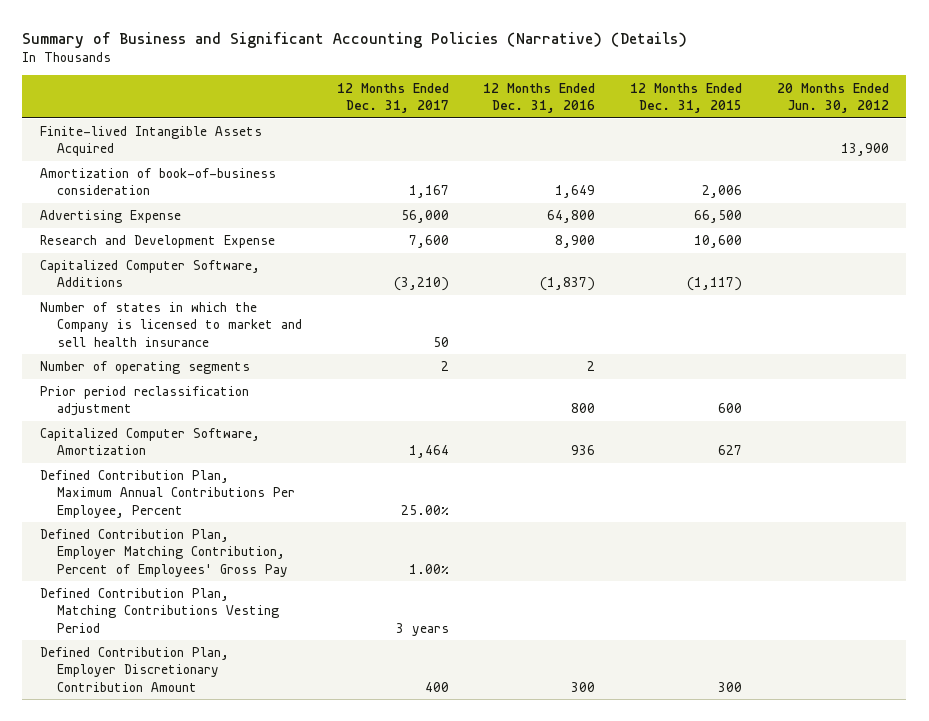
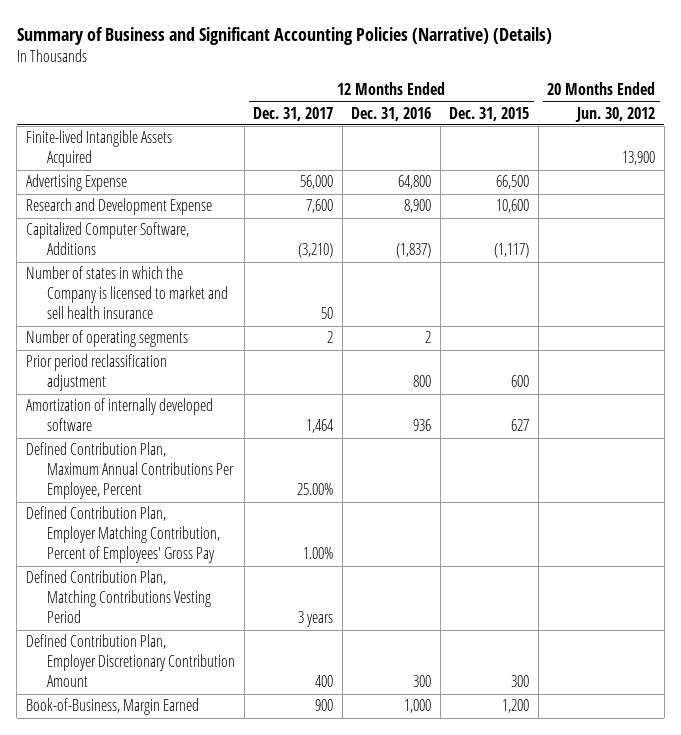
[39,168,276,196] Amortization of book-of-business consideration -> none
[39,428,260,456] Capitalized Computer Software, Amortization -> [25,398,213,432] Amortization of internally developed software
none -> [25,698,199,716] Book-of-Business, Margin Earned

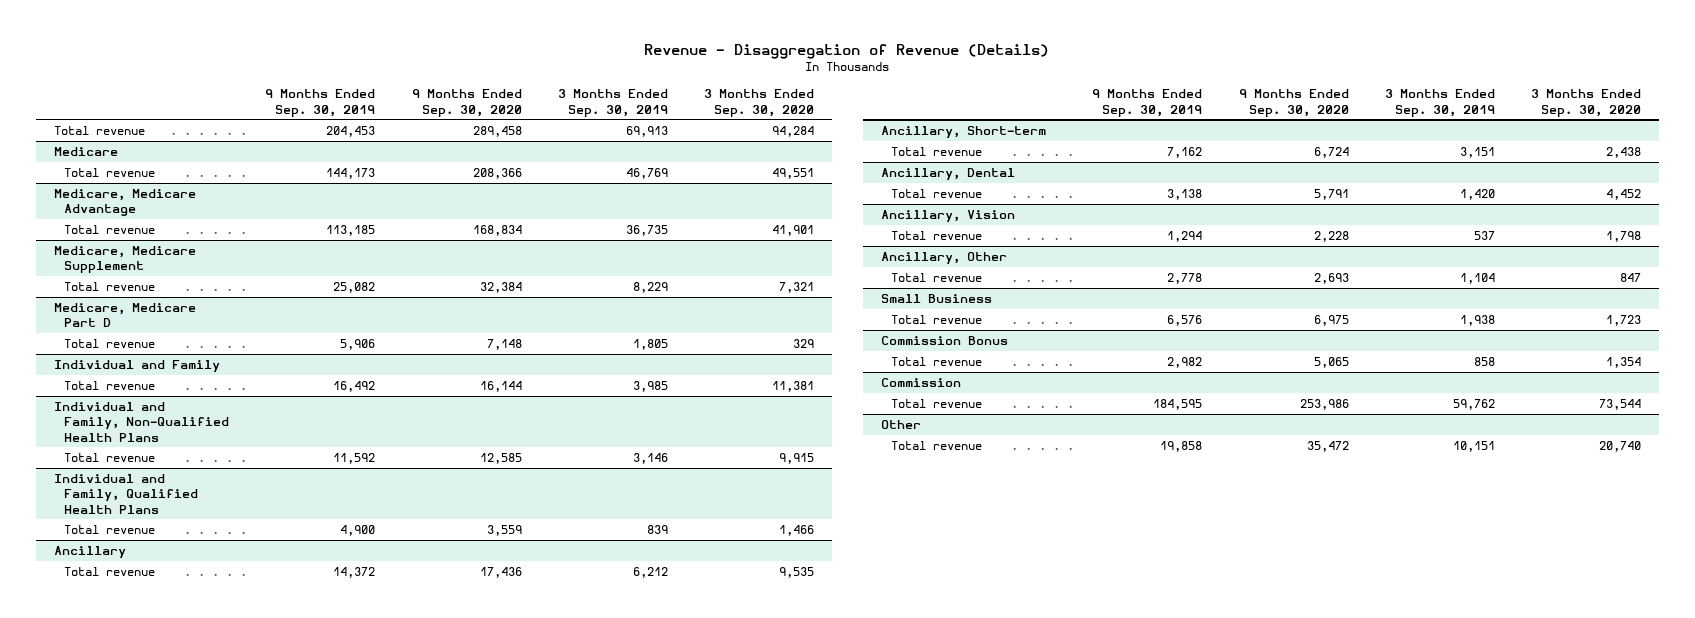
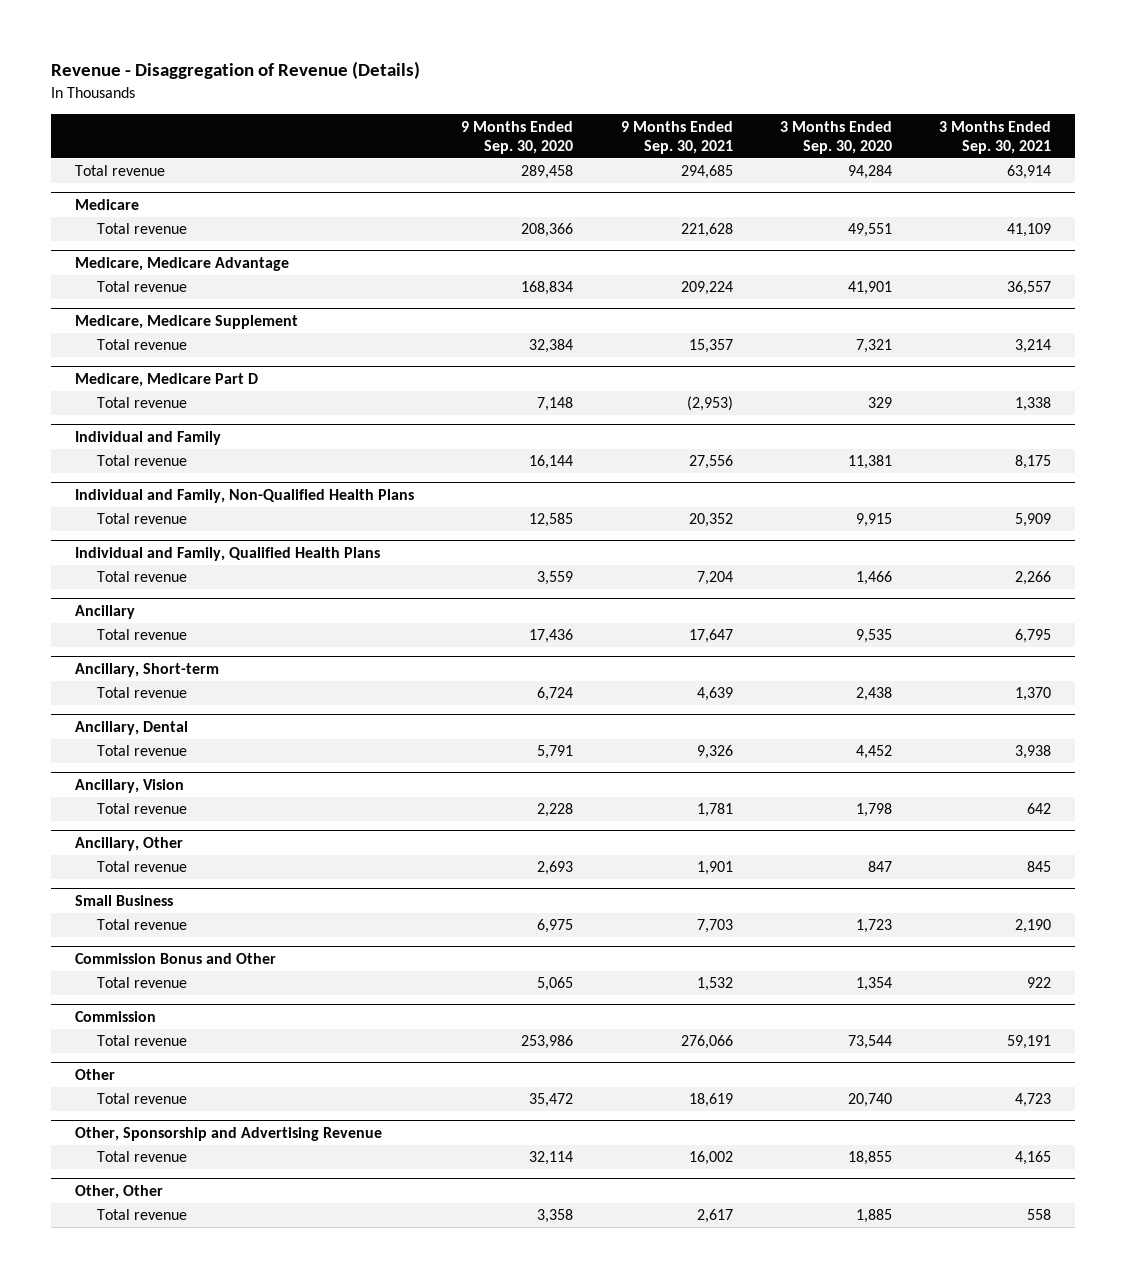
[265,89,376,117] 9 Months Ended Sep. 30, 2019 -> none
[557,89,668,117] 3 Months Ended Sep. 30, 2019 -> none
none -> [620,120,733,154] 9 Months Ended Sep. 30, 2021
none -> [939,120,1052,154] 3 Months Ended Sep. 30, 2021
[880,335,1008,345] Commission Bonus -> [74,953,276,965] Commission Bonus and Other
none -> [74,1127,382,1142] Other, Sponsorship and Advertising Revenue
none -> [96,1151,187,1163] Total revenue
none -> [74,1185,163,1200] Other, Other
none -> [96,1209,187,1221] Total revenue

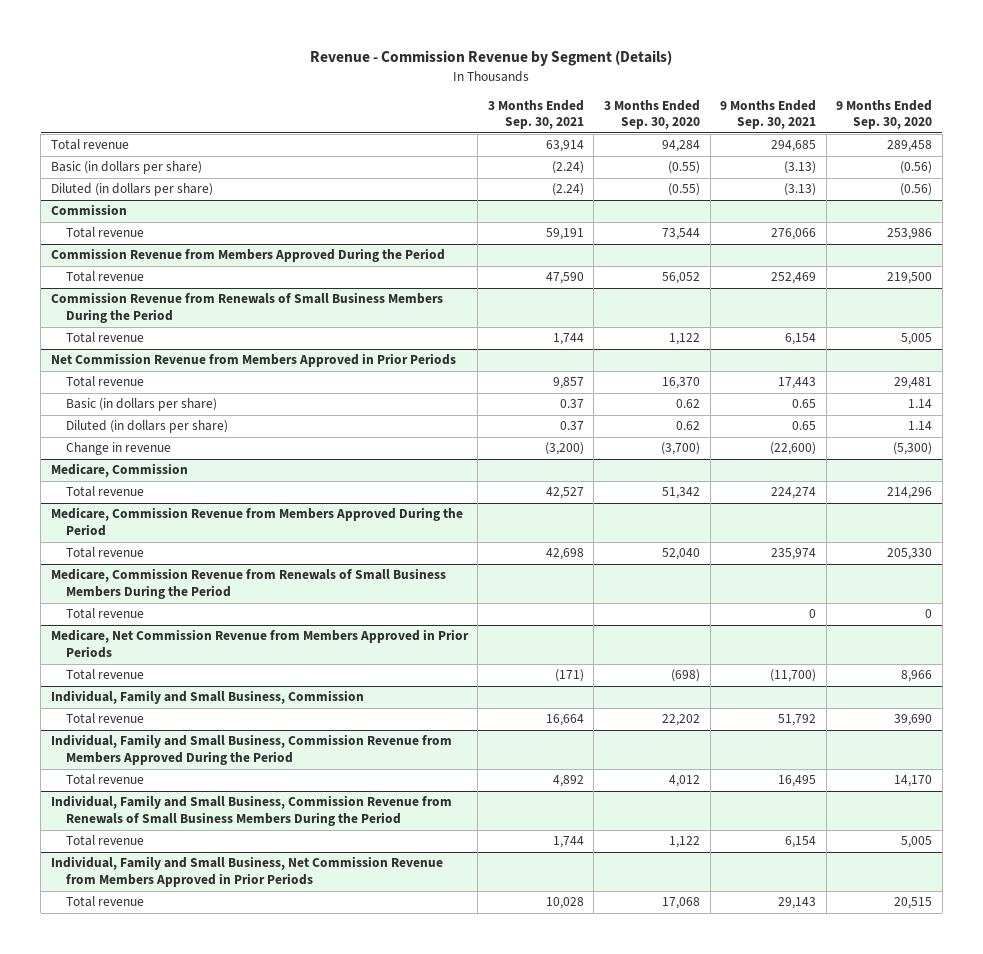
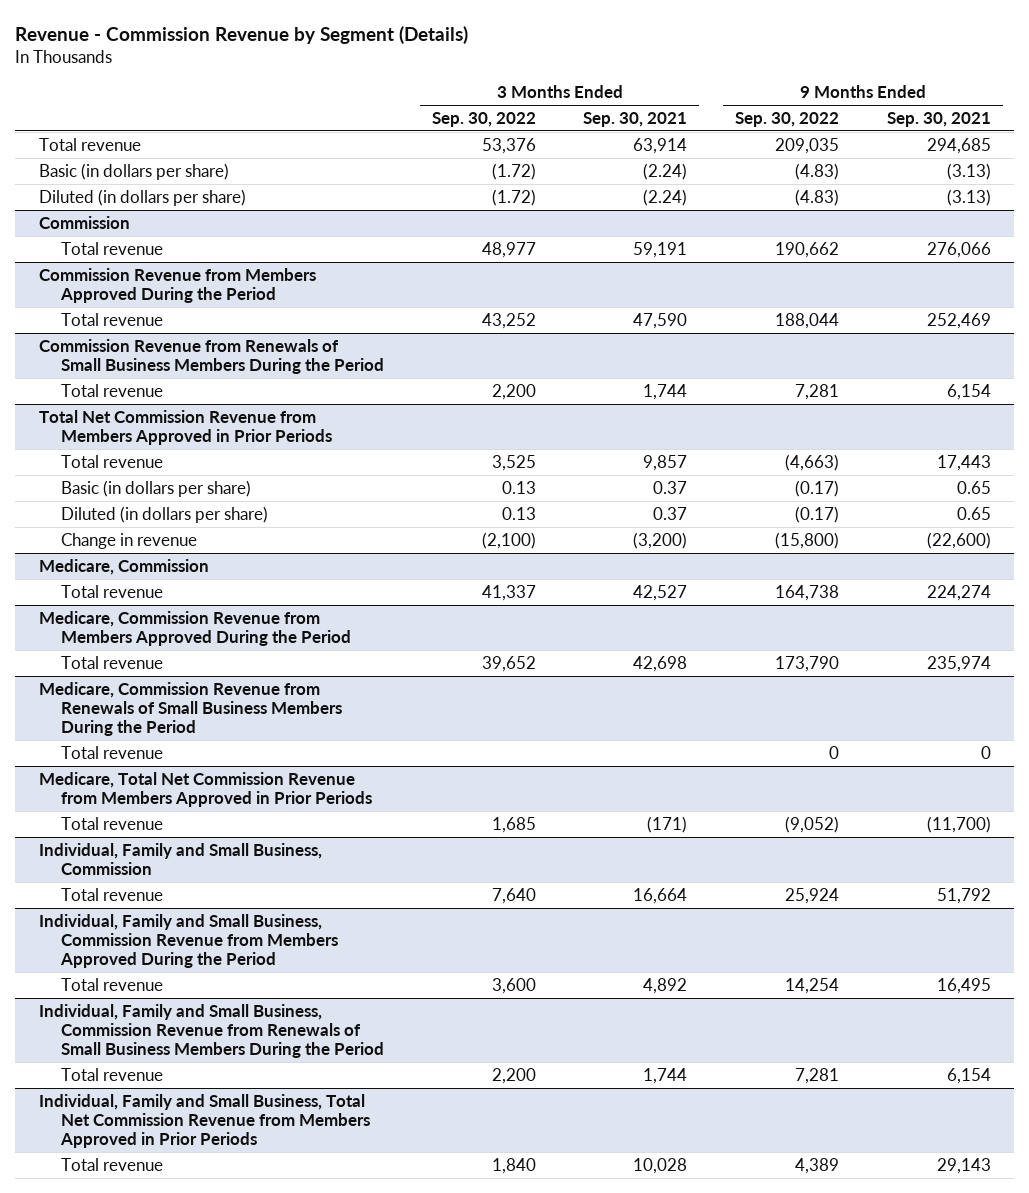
[603,99,700,130] 3 Months Ended Sep. 30, 2020 -> none
[836,99,933,130] 9 Months Ended Sep. 30, 2020 -> none
none -> [431,112,536,128] Sep. 30, 2022
none -> [735,112,840,128] Sep. 30, 2022
[50,353,456,368] Net Commission Revenue from Members Approved in Prior Periods -> [38,409,333,445] Total Net Commission Revenue from Members Approved in Prior Periods
[50,629,469,659] Medicare, Net Commission Revenue from Members Approved in Prior Periods -> [38,771,373,807] Medicare, Total Net Commission Revenue from Members Approved in Prior Periods
[50,856,443,888] Individual, Family and Small Business, Net Commission Revenue from Members Approved in Prior Periods -> [38,1093,371,1148] Individual, Family and Small Business, Total Net Commission Revenue from Members Approved in Prior Periods

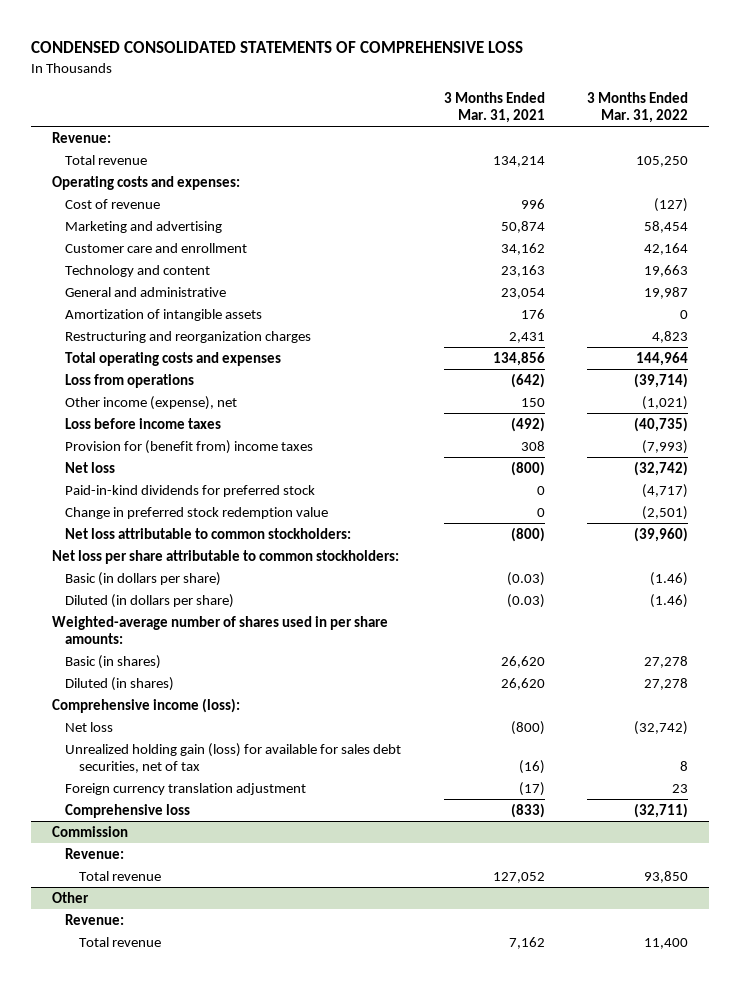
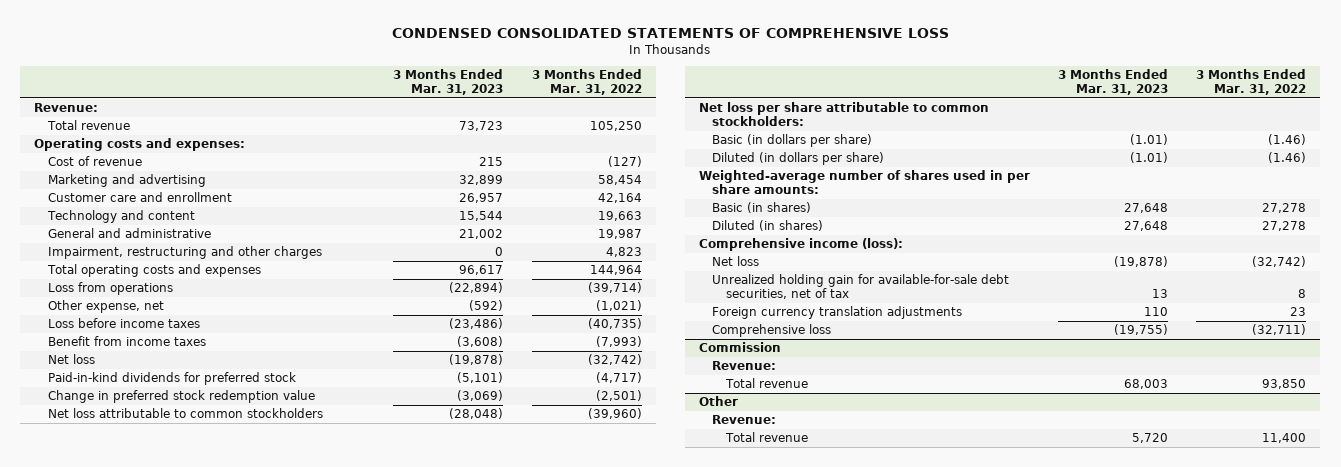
[443,91,545,124] 3 Months Ended Mar. 31, 2021 -> none
none -> [393,69,504,95] 3 Months Ended Mar. 31, 2023
[65,308,263,321] Amortization of intangible assets -> none
[65,330,312,343] Restructuring and reorganization charges -> [47,246,322,260] Impairment, restructuring and other charges
[65,395,238,410] Other income (expense), net -> [47,300,164,314] Other expense, net
[65,439,314,454] Provision for (benefit from) income taxes -> [47,336,206,347] Benefit from income taxes
[65,527,352,539] Net loss attributable to common stockholders: -> [47,408,323,419] Net loss attributable to common stockholders
[65,742,402,774] Unrealized holding gain (loss) for available for sales debt securities, net of tax -> [712,274,1010,299] Unrealized holding gain for available-for-sale debt securities, net of tax
[65,782,307,795] Foreign currency translation adjustment -> [712,306,963,320] Foreign currency translation adjustments

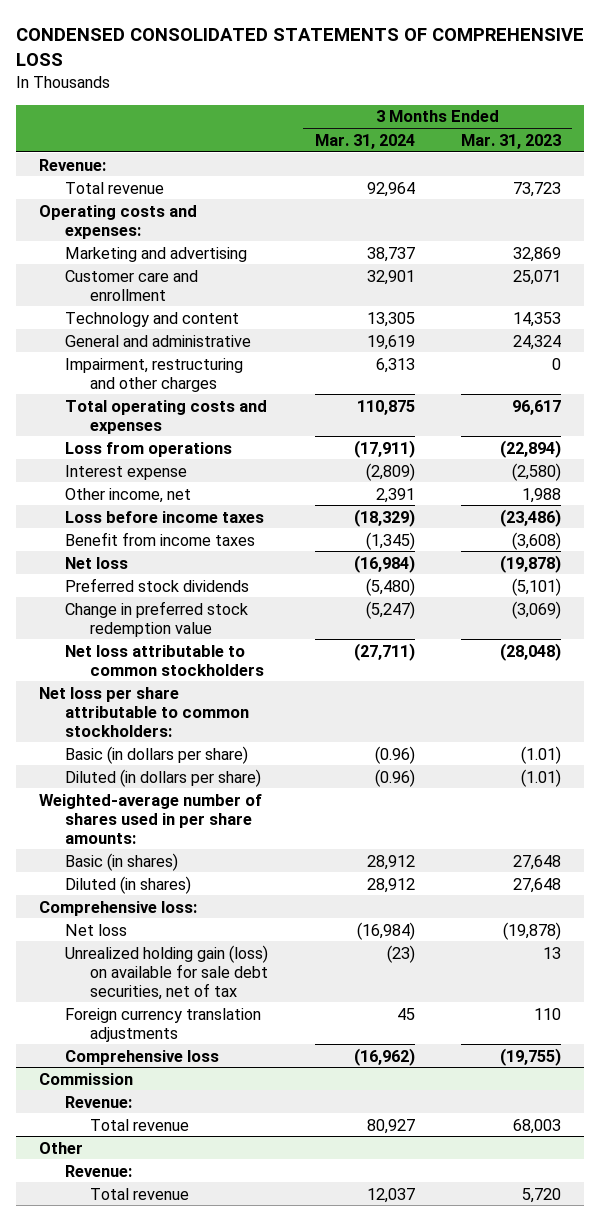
[531,69,642,95] 3 Months Ended Mar. 31, 2022 -> none
none -> [314,133,415,149] Mar. 31, 2024
[47,156,142,167] Cost of revenue -> none
[459,175,504,186] 32,899 -> [512,246,561,262] 32,869
[459,193,504,204] 26,957 -> [512,269,561,285] 25,071
[459,211,504,222] 15,544 -> [512,311,561,327] 14,353
[459,229,504,240] 21,002 -> [512,334,561,350] 24,324
none -> [64,464,187,480] Interest expense
[47,300,164,314] Other expense, net -> [64,487,191,503] Other income, net
[469,300,504,312] (592) -> [521,487,561,503] 1,988
[47,372,296,386] Paid-in-kind dividends for preferred stock -> [64,577,249,592] Preferred stock dividends
[699,238,904,252] Comprehensive income (loss): -> [38,900,197,916] Comprehensive loss:
[712,274,1010,299] Unrealized holding gain for available-for-sale debt securities, net of tax -> [64,944,269,1000] Unrealized holding gain (loss) on available for sale debt securities, net of tax

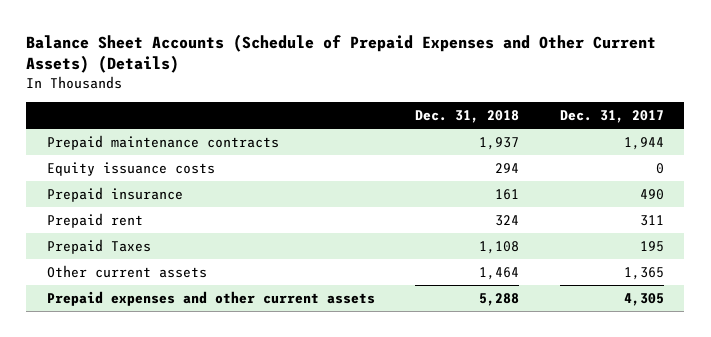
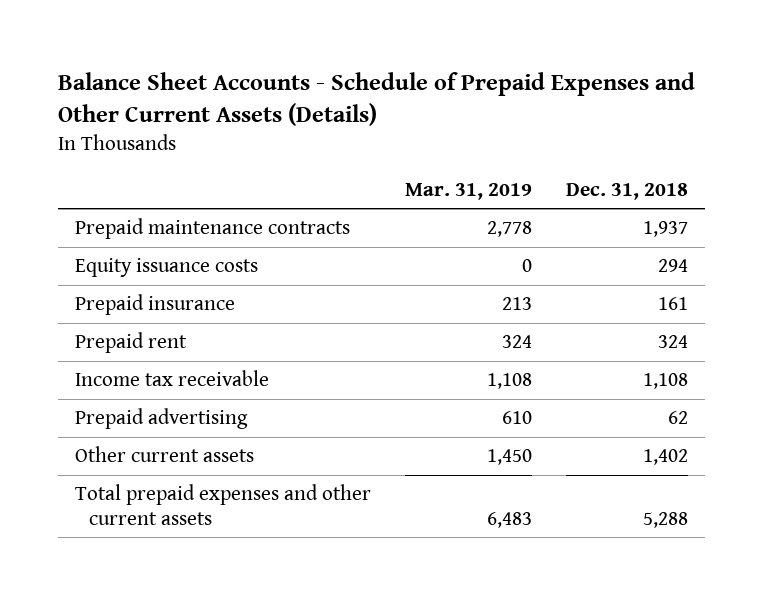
[26,33,657,74] Balance Sheet Accounts (Schedule of Prepaid Expenses and Other Current Assets) (Details) -> [57,71,695,126] Balance Sheet Accounts - Schedule of Prepaid Expenses and Other Current Assets (Details)
[560,109,665,123] Dec. 31, 2017 -> none
none -> [404,183,532,201] Mar. 31, 2019
[46,238,151,254] Prepaid Taxes -> [74,370,269,387] Income tax receivable
none -> [74,408,248,430] Prepaid advertising
[479,266,520,280] 1,464 -> [642,449,688,466] 1,402
[46,290,375,306] Prepaid expenses and other current assets -> [74,484,371,526] Total prepaid expenses and other current assets

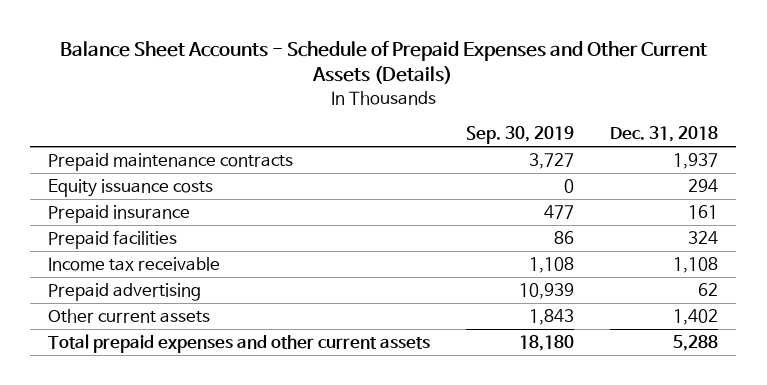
[404,183,532,201] Mar. 31, 2019 -> none
none -> [466,126,575,145] Sep. 30, 2019
[74,332,187,354] Prepaid rent -> [48,229,178,249] Prepaid facilities

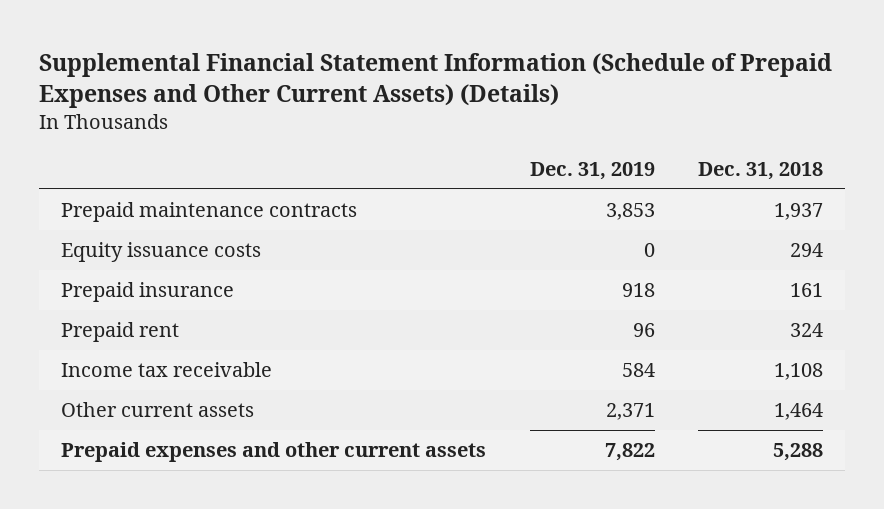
[60,40,708,85] Balance Sheet Accounts - Schedule of Prepaid Expenses and Other Current Assets (Details) -> [39,52,833,108] Supplemental Financial Statement Information (Schedule of Prepaid Expenses and Other Current Assets) (Details)
[466,126,575,145] Sep. 30, 2019 -> none
none -> [529,162,655,181] Dec. 31, 2019
[48,229,178,249] Prepaid facilities -> [61,322,180,343] Prepaid rent
[48,282,202,301] Prepaid advertising -> none
[673,308,719,325] 1,402 -> [774,403,824,421] 1,464
[48,333,431,353] Total prepaid expenses and other current assets -> [61,442,487,463] Prepaid expenses and other current assets

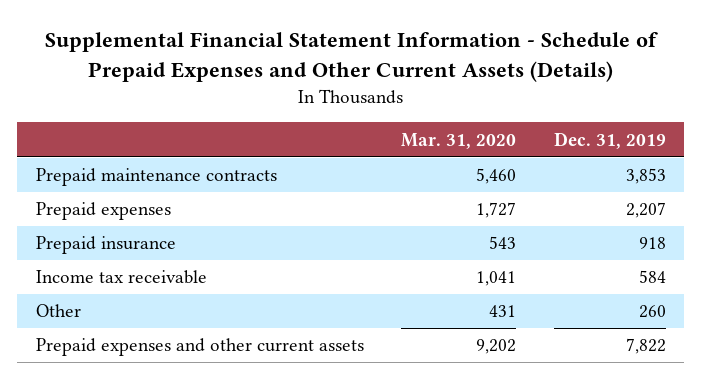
[39,52,833,108] Supplemental Financial Statement Information (Schedule of Prepaid Expenses and Other Current Assets) (Details) -> [44,32,658,83] Supplemental Financial Statement Information - Schedule of Prepaid Expenses and Other Current Assets (Details)
[698,162,824,181] Dec. 31, 2018 -> none
none -> [401,132,517,149] Mar. 31, 2020
[61,242,262,263] Equity issuance costs -> none
none -> [36,202,172,221] Prepaid expenses
[61,322,180,343] Prepaid rent -> none
[61,402,255,418] Other current assets -> [36,304,82,318] Other
[605,403,655,421] 2,371 -> [638,305,666,319] 260

